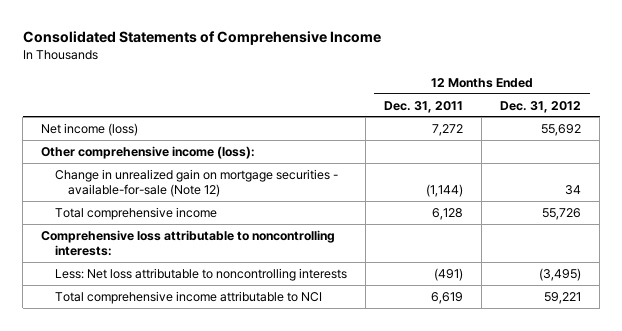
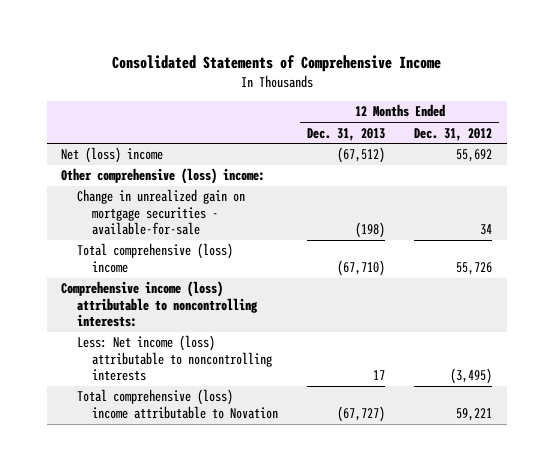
[383,100,463,113] Dec. 31, 2011 -> none
none -> [307,127,386,141] Dec. 31, 2013
[41,122,139,136] Net income (loss) -> [61,147,164,164] Net (loss) income
[41,145,256,159] Other comprehensive income (loss): -> [61,168,266,185] Other comprehensive (loss) income:
[54,168,338,197] Change in unrealized gain on mortgage securities - available-for-sale (Note 12) -> [76,189,245,236] Change in unrealized gain on mortgage securities - available-for-sale
[54,206,217,220] Total comprehensive income -> [76,243,233,273] Total comprehensive (loss) income
[41,229,336,256] Comprehensive loss attributable to noncontrolling interests: -> [61,281,258,328] Comprehensive income (loss) attributable to noncontrolling interests:
[54,267,347,281] Less: Net loss attributable to noncontrolling interests -> [76,335,273,382] Less: Net income (loss) attributable to noncontrolling interests
[54,290,322,304] Total comprehensive income attributable to NCI -> [76,389,279,419] Total comprehensive (loss) income attributable to Novation

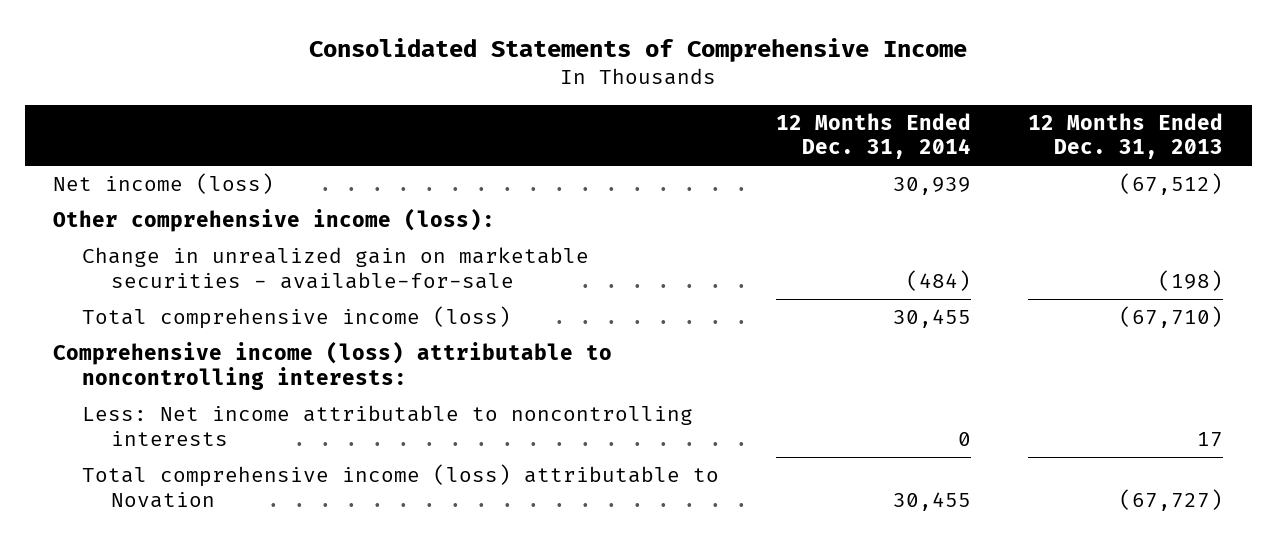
[414,127,493,141] Dec. 31, 2012 -> none
none -> [776,113,972,160] 12 Months Ended Dec. 31, 2014
[61,147,164,164] Net (loss) income -> [53,173,275,195] Net income (loss)
[61,168,266,185] Other comprehensive (loss) income: -> [53,208,496,233] Other comprehensive income (loss):
[76,189,245,236] Change in unrealized gain on mortgage securities - available-for-sale -> [82,247,590,289] Change in unrealized gain on marketable securities - available-for-sale
[76,243,233,273] Total comprehensive (loss) income -> [82,306,512,330] Total comprehensive income (loss)
[76,335,273,382] Less: Net income (loss) attributable to noncontrolling interests -> [82,405,694,446] Less: Net income attributable to noncontrolling interests
[76,389,279,419] Total comprehensive (loss) income attributable to Novation -> [82,464,720,508] Total comprehensive income (loss) attributable to Novation

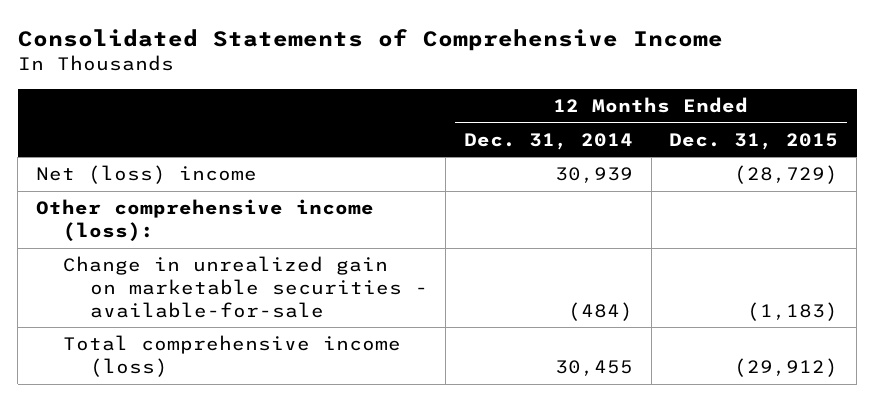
[1028,113,1224,160] 12 Months Ended Dec. 31, 2013 -> none
none -> [669,132,839,150] Dec. 31, 2015
[53,173,275,195] Net income (loss) -> [36,165,258,185] Net (loss) income
[53,341,613,390] Comprehensive income (loss) attributable to noncontrolling interests: -> none
[82,405,694,446] Less: Net income attributable to noncontrolling interests -> none
[82,464,720,508] Total comprehensive income (loss) attributable to Novation -> none

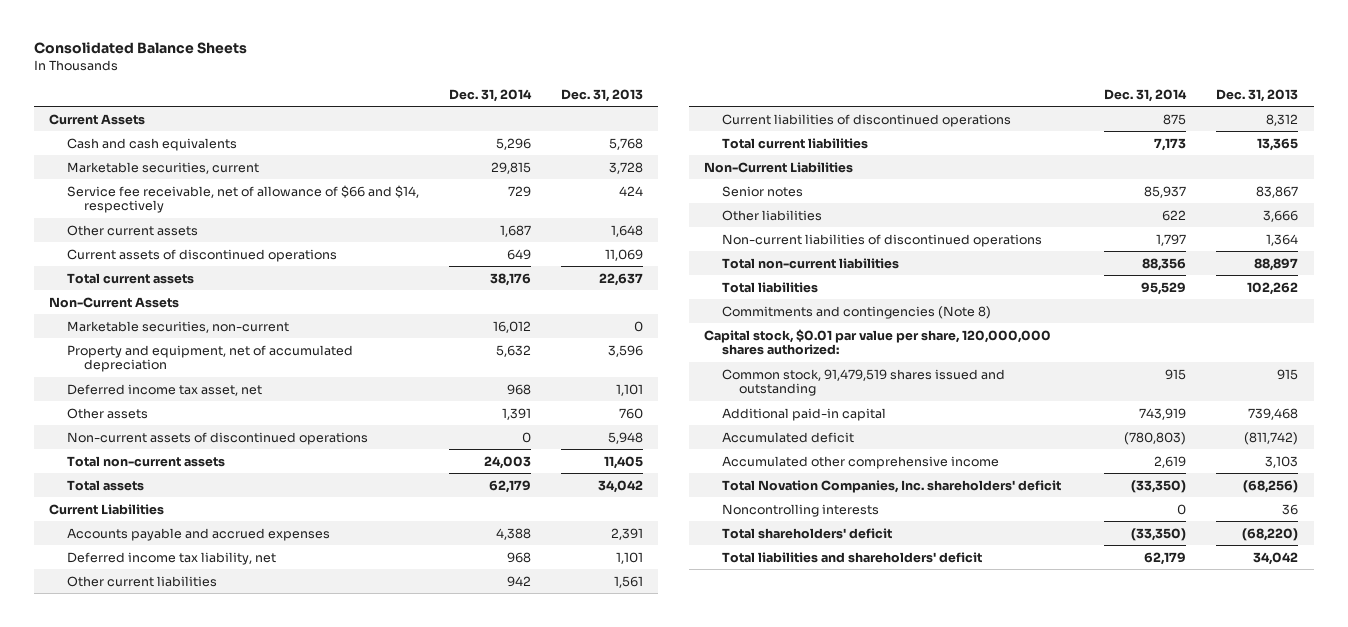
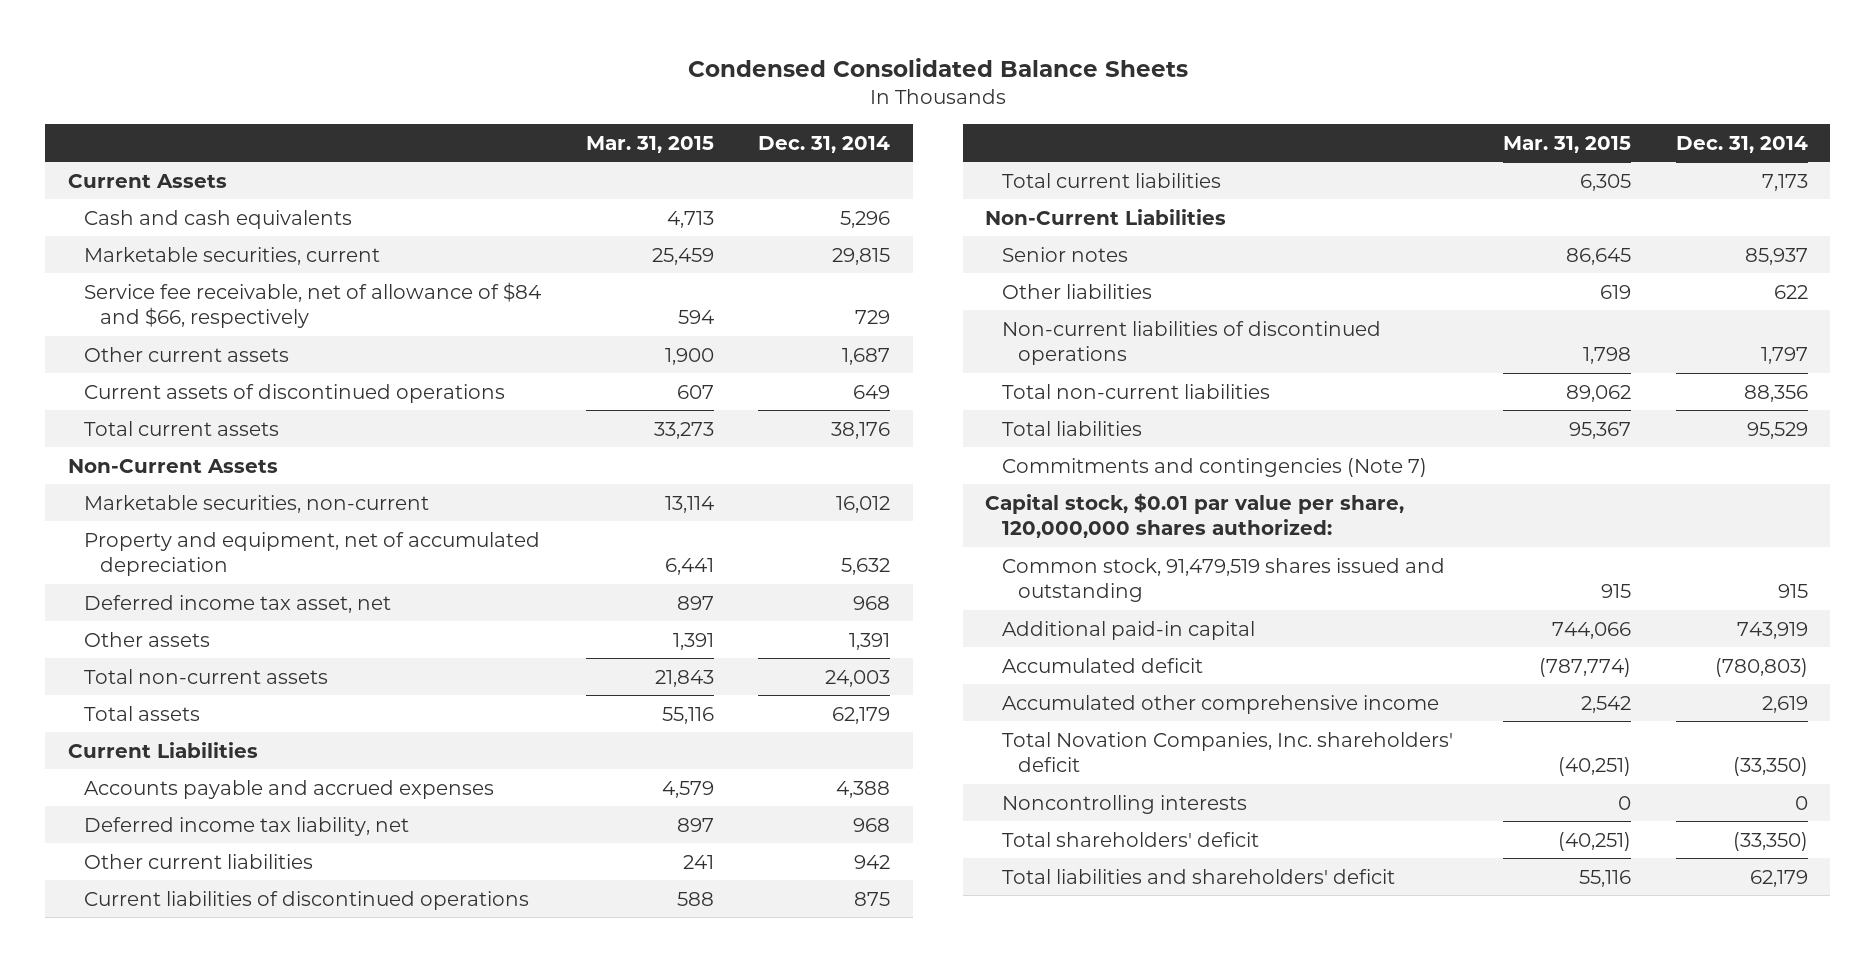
[34,42,248,55] Consolidated Balance Sheets -> [687,57,1188,77] Condensed Consolidated Balance Sheets
[561,88,644,102] Dec. 31, 2013 -> none
none -> [585,135,714,153] Mar. 31, 2015
[66,184,419,214] Service fee receivable, net of allowance of $66 and $14, respectively -> [83,281,541,329] Service fee receivable, net of allowance of $84 and $66, respectively
[66,431,368,445] Non-current assets of discontinued operations -> none
[721,305,991,319] Commitments and contingencies (Note 8) -> [1001,457,1427,477] Commitments and contingencies (Note 7)

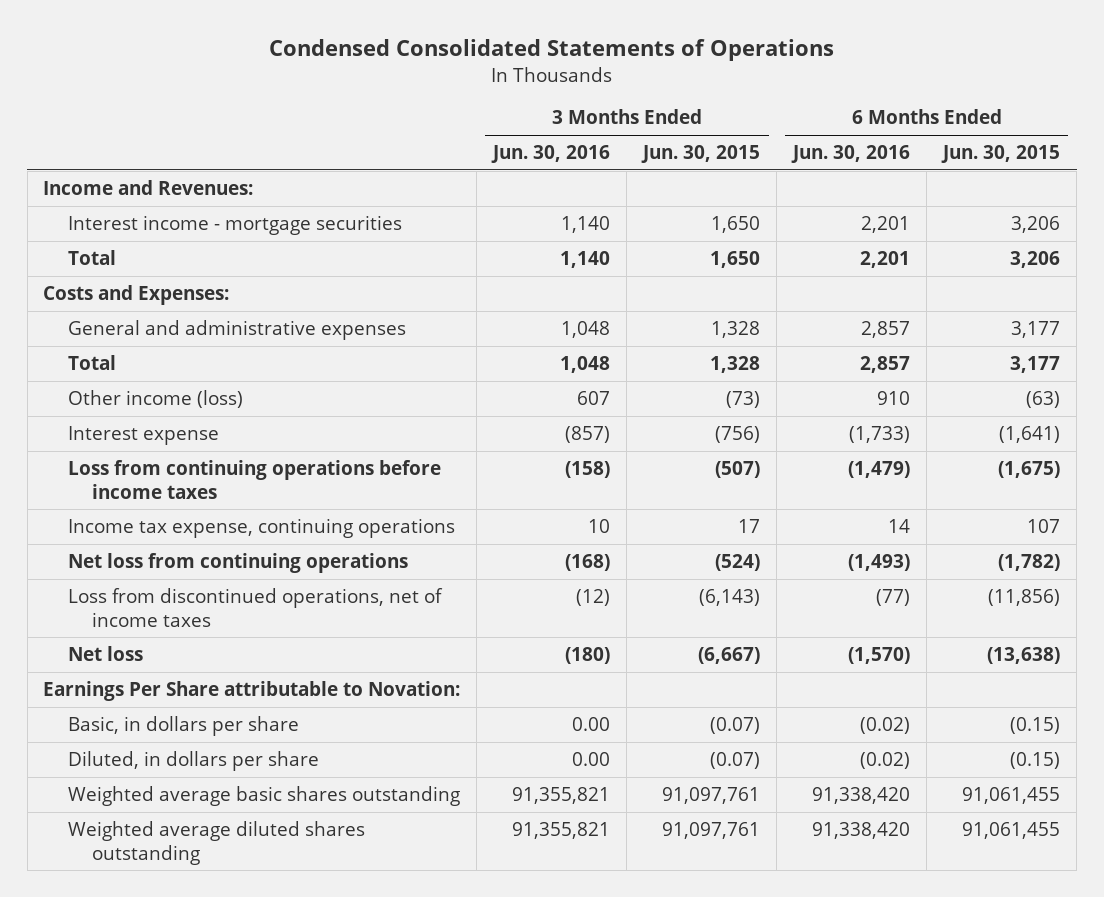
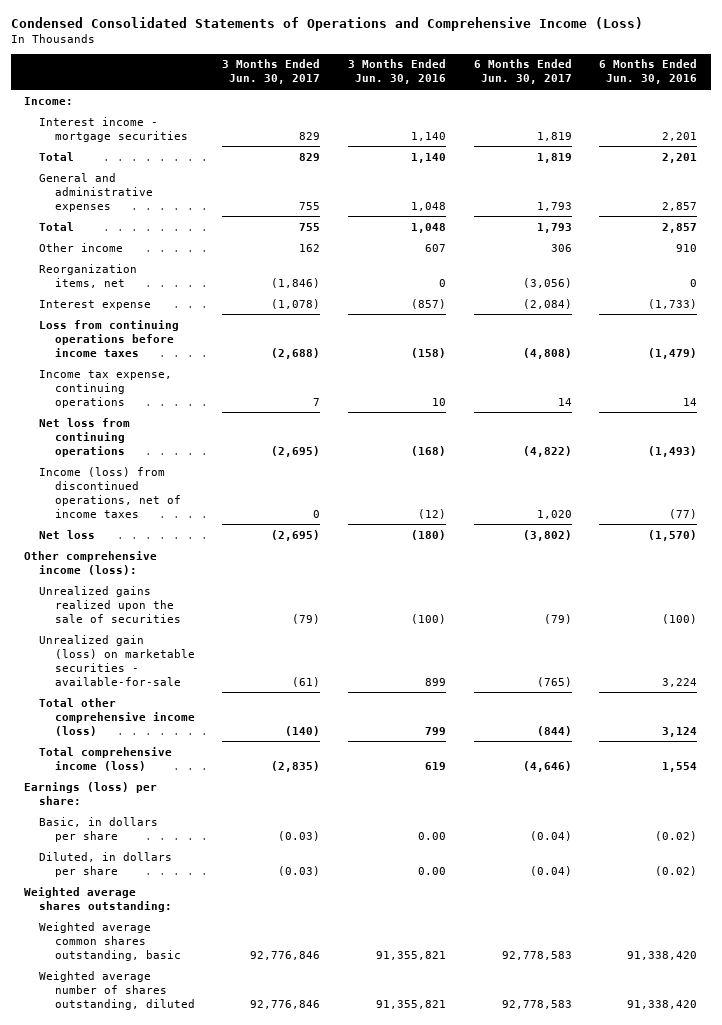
[268,39,834,62] Condensed Consolidated Statements of Operations -> [10,16,643,31] Condensed Consolidated Statements of Operations and Comprehensive Income (Loss)
[641,144,761,163] Jun. 30, 2015 -> none
[941,144,1061,163] Jun. 30, 2015 -> none
none -> [222,59,321,85] 3 Months Ended Jun. 30, 2017
none -> [473,59,572,85] 6 Months Ended Jun. 30, 2017
[43,179,254,195] Income and Revenues: -> [24,96,74,105] Income:
[43,284,230,305] Costs and Expenses: -> none
[67,389,243,408] Other income (loss) -> [39,242,124,252] Other income
none -> [39,263,138,288] Reorganization items, net
[67,587,443,627] Loss from discontinued operations, net of income taxes -> [39,466,181,518] Income (loss) from discontinued operations, net of income taxes
none -> [24,550,158,575] Other comprehensive income (loss):
none -> [39,585,181,623] Unrealized gains realized upon the sale of securities
none -> [39,634,195,686] Unrealized gain (loss) on marketable securities - available-for-sale
none -> [39,697,195,736] Total other comprehensive income (loss)
none -> [39,746,173,771] Total comprehensive income (loss)
[43,680,461,701] Earnings Per Share attributable to Novation: -> [24,781,158,805] Earnings (loss) per share:
none -> [24,886,173,912] Weighted average shares outstanding:
[67,785,460,806] Weighted average basic shares outstanding -> [39,921,181,961] Weighted average common shares outstanding, basic
[67,820,365,865] Weighted average diluted shares outstanding -> [39,970,195,1010] Weighted average number of shares outstanding, diluted

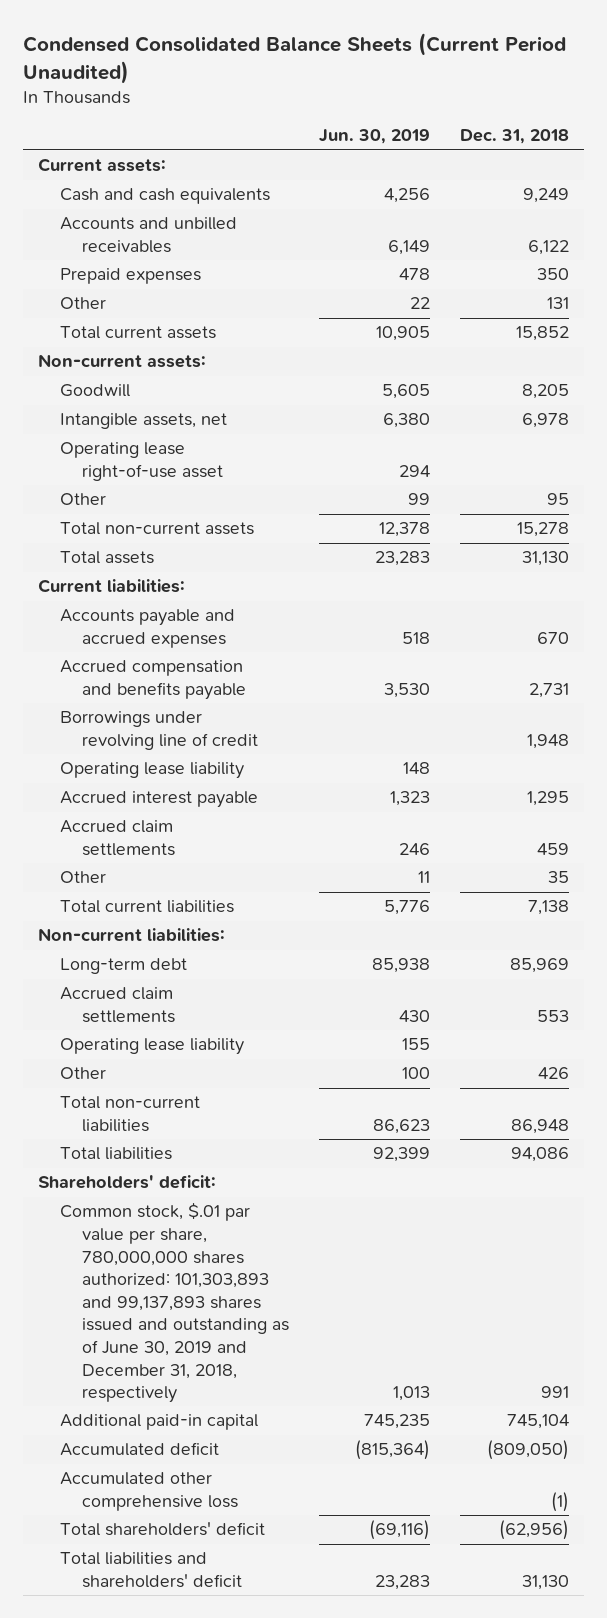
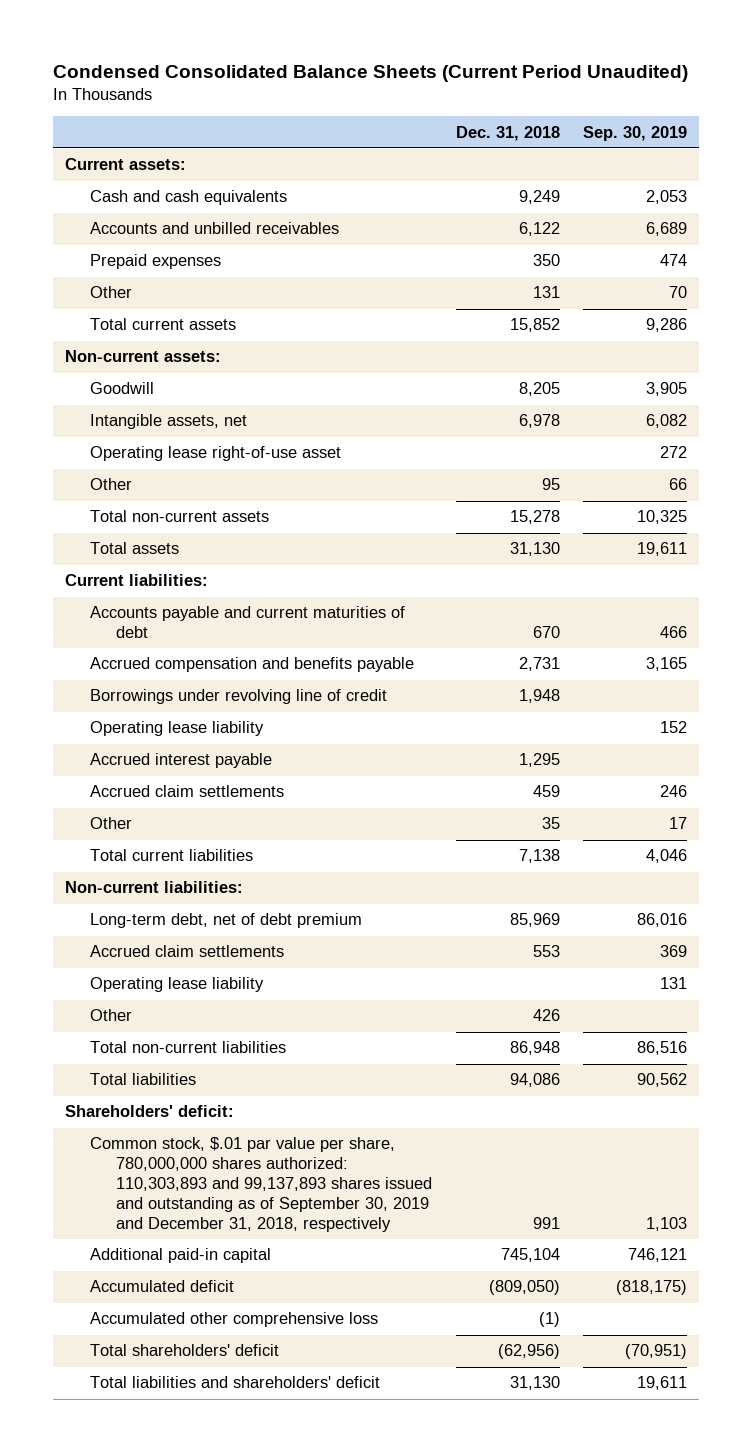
[318,129,430,145] Jun. 30, 2019 -> none
none -> [583,125,688,141] Sep. 30, 2019
[59,609,235,649] Accounts payable and accrued expenses -> [90,606,406,639] Accounts payable and current maturities of debt
[59,958,187,975] Long-term debt -> [90,913,363,929] Long-term debt, net of debt premium
[59,1202,289,1404] Common stock, $.01 par value per share, 780,000,000 shares authorized: 101,303,893 and 99,137,893 shares issued and outstanding as of June 30, 2019 and December 31, 2018, respectively -> [90,1137,432,1232] Common stock, $.01 par value per share, 780,000,000 shares authorized: 110,303,893 and 99,137,893 shares issued and outstanding as of September 30, 2019 and December 31, 2018, respectively

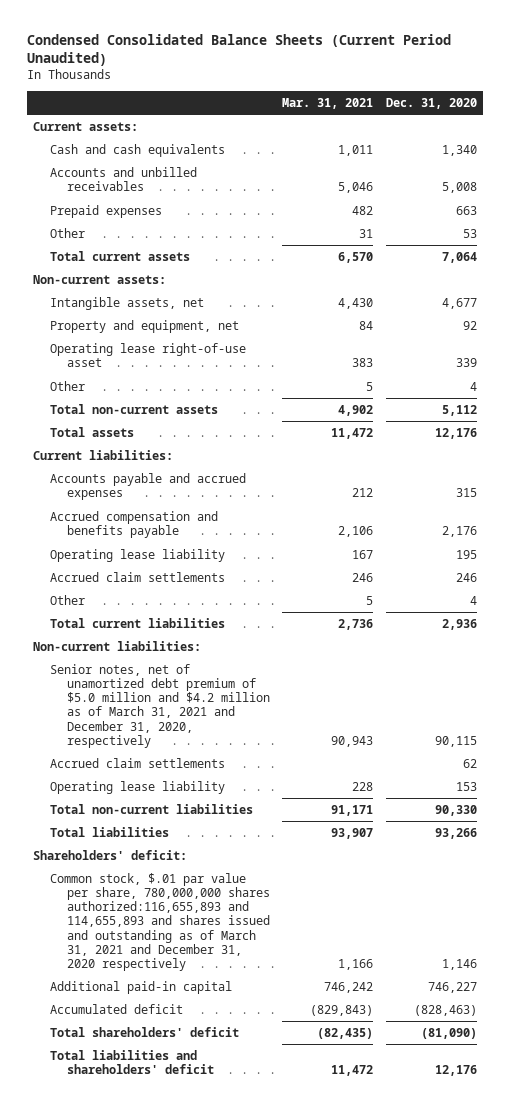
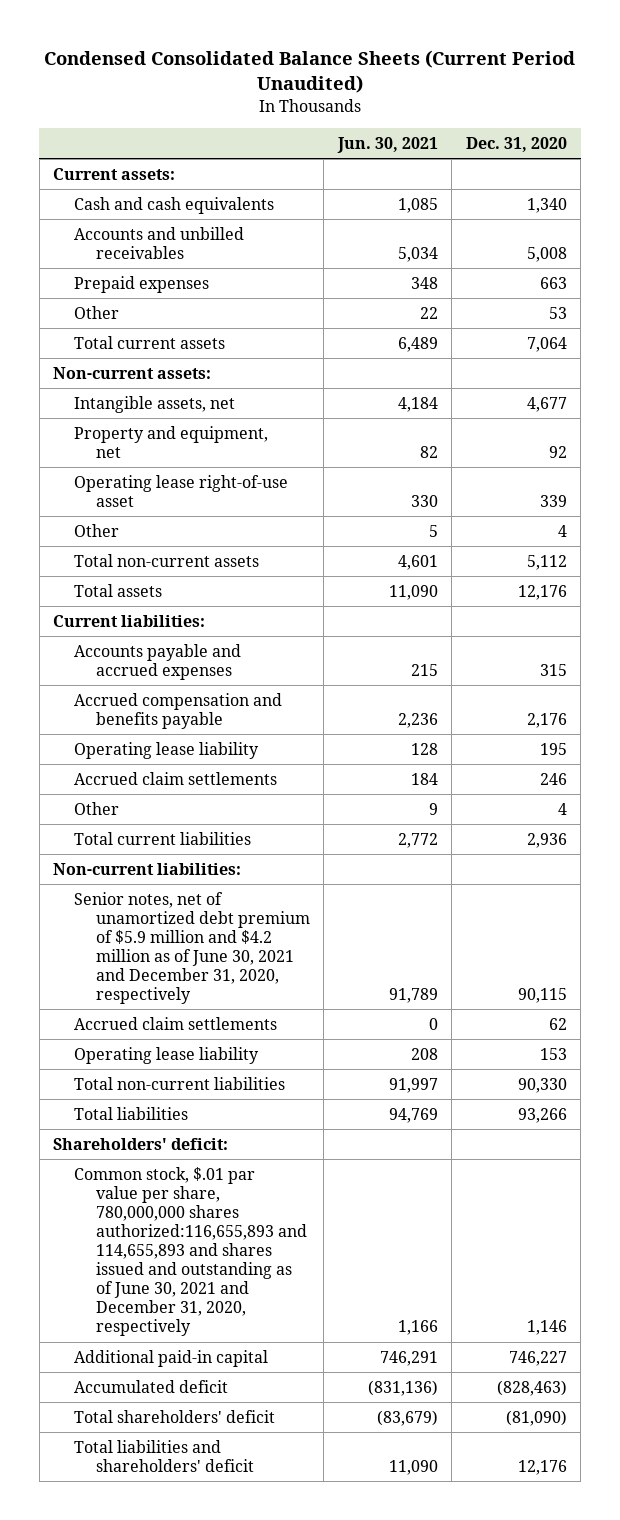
[282,97,374,109] Mar. 31, 2021 -> none
none -> [336,136,438,153] Jun. 30, 2021
[49,663,270,748] Senior notes, net of unamortized debt premium of $5.0 million and $4.2 million as of March 31, 2021 and December 31, 2020, respectively -> [74,892,310,1005] Senior notes, net of unamortized debt premium of $5.9 million and $4.2 million as of June 30, 2021 and December 31, 2020, respectively
[49,872,270,971] Common stock, $.01 par value per share, 780,000,000 shares authorized:116,655,893 and 114,655,893 and shares issued and outstanding as of March 31, 2021 and December 31, 2020 respectively -> [74,1167,307,1337] Common stock, $.01 par value per share, 780,000,000 shares authorized:116,655,893 and 114,655,893 and shares issued and outstanding as of June 30, 2021 and December 31, 2020, respectively

